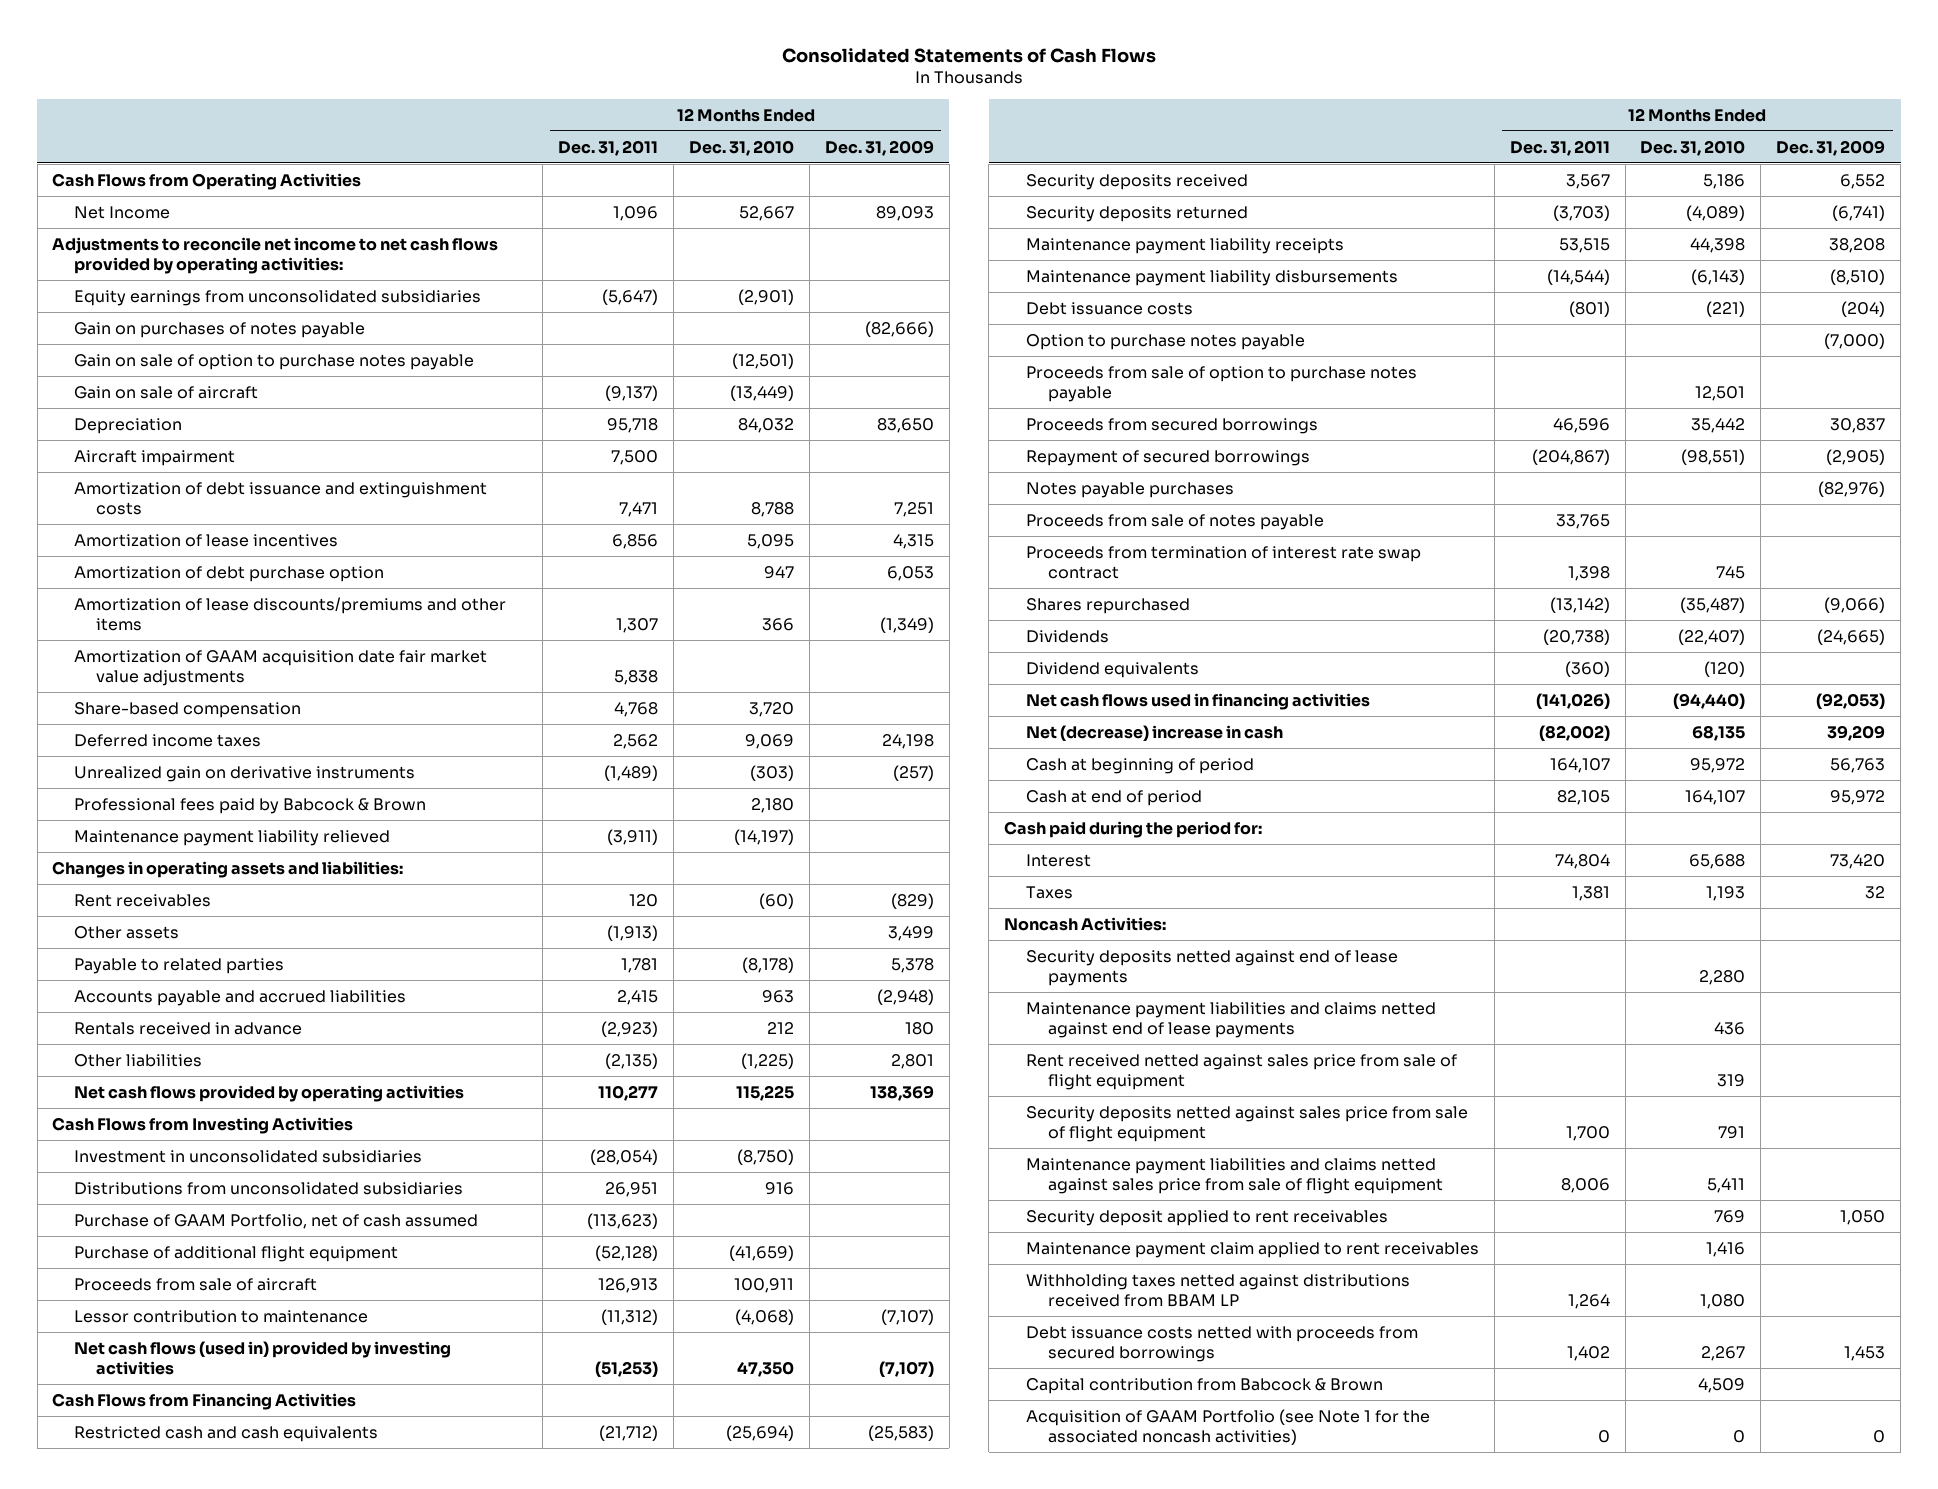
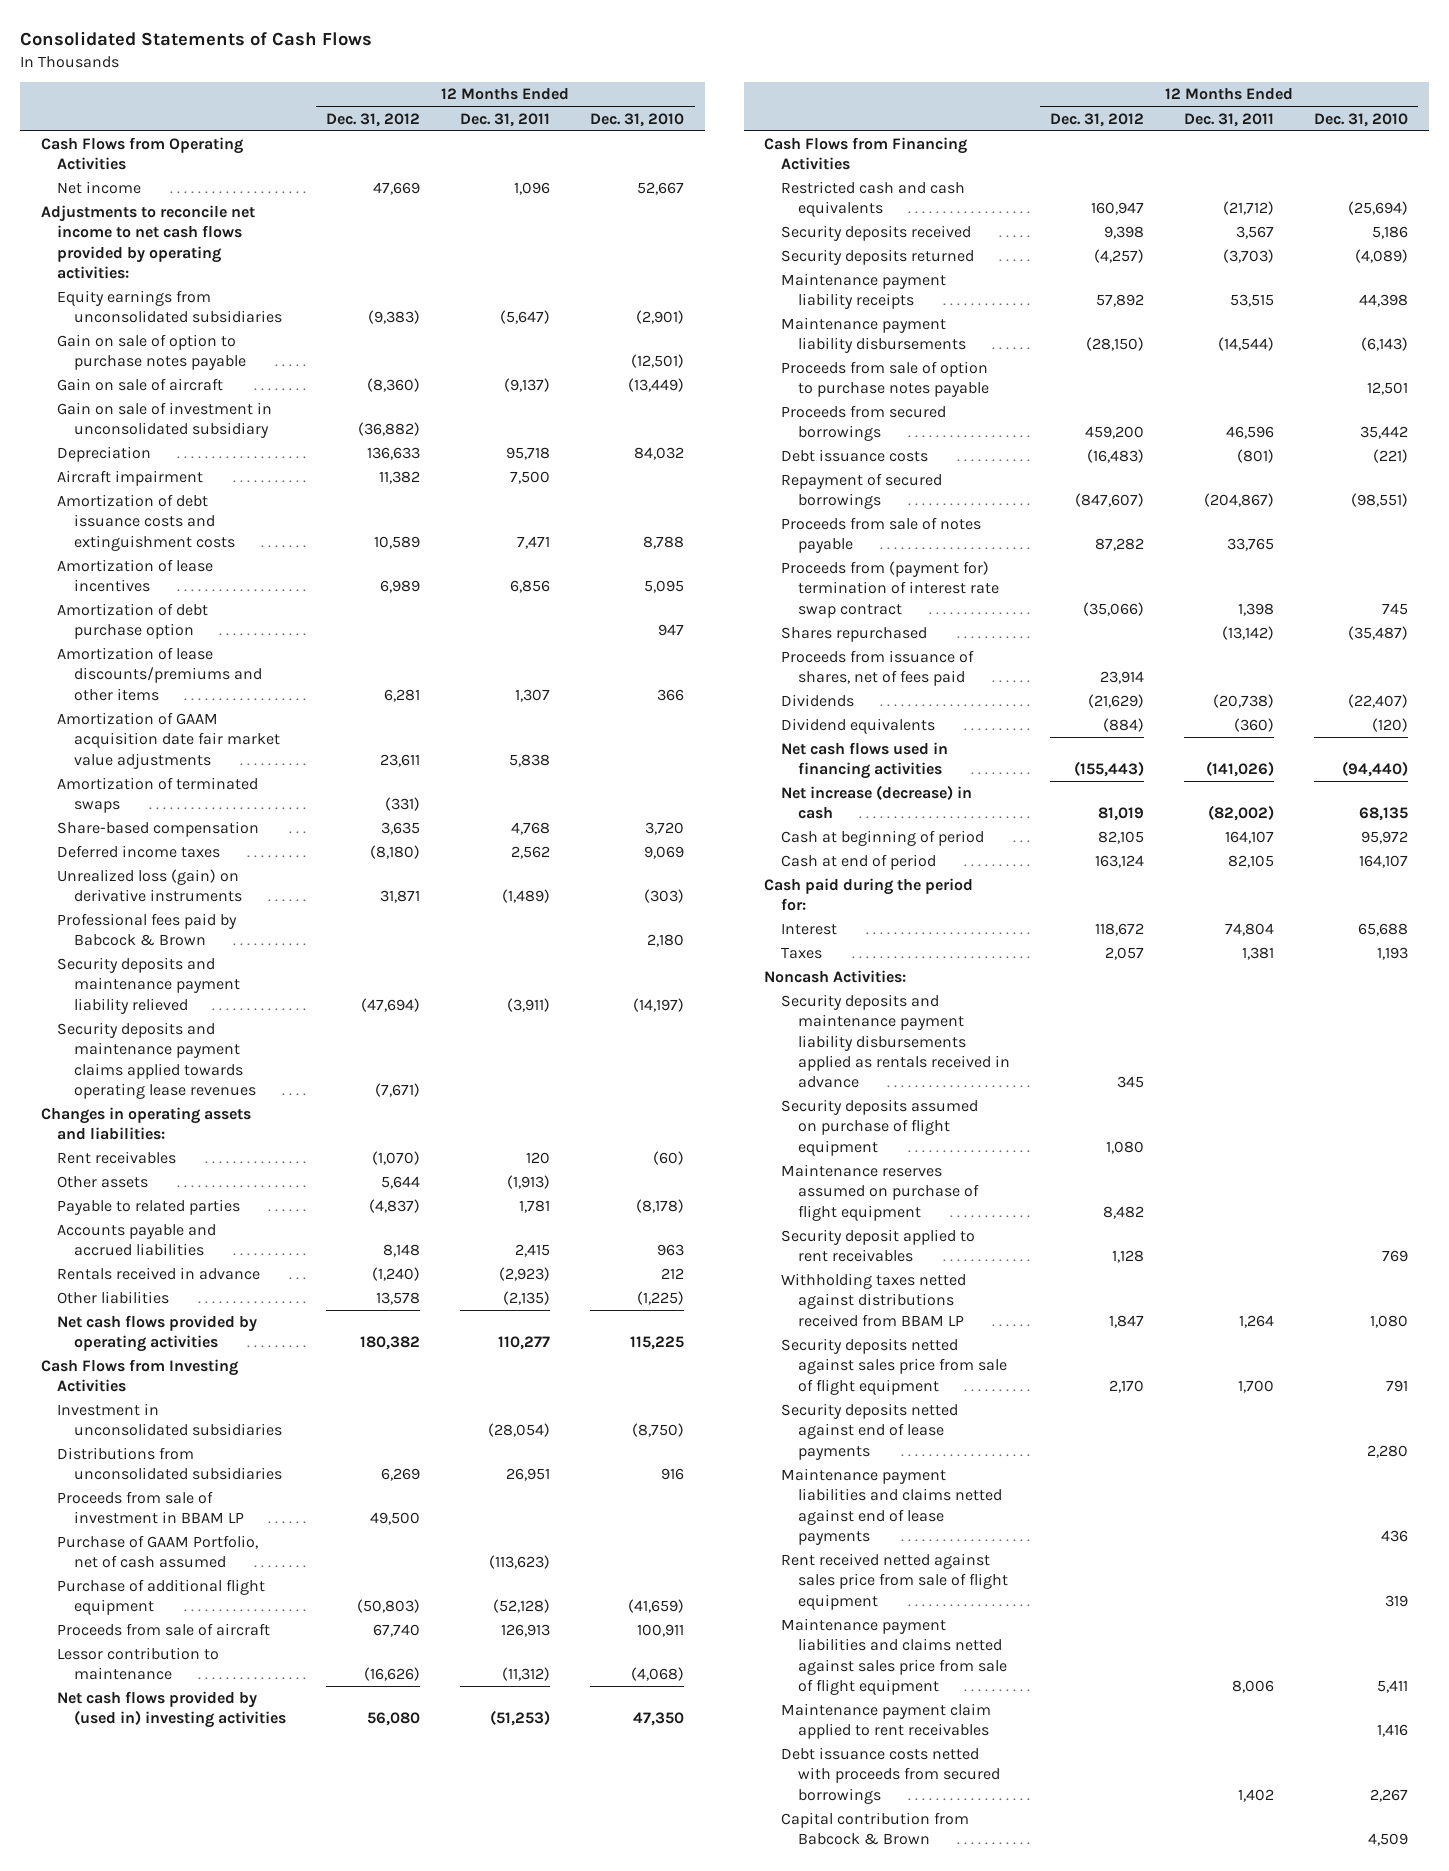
[824,139,934,156] Dec. 31, 2009 -> none
none -> [325,112,420,127] Dec. 31, 2012
[74,205,171,219] Net Income -> [57,181,142,195] Net income
[74,321,366,338] Gain on purchases of notes payable -> none
none -> [57,402,273,439] Gain on sale of investment in unconsolidated subsidiary
[74,481,488,515] Amortization of debt issuance and extinguishment costs -> [57,494,235,551] Amortization of debt issuance costs and extinguishment costs
none -> [57,777,259,814] Amortization of terminated swaps
[74,765,416,782] Unrealized gain on derivative instruments -> [57,869,242,903] Unrealized loss (gain) on derivative instruments
[74,829,391,846] Maintenance payment liability relieved -> [57,957,240,1014] Security deposits and maintenance payment liability relieved
none -> [57,1022,256,1099] Security deposits and maintenance payment claims applied towards operating lease revenues
none -> [57,1491,244,1525] Proceeds from sale of investment in BBAM LP
[74,1340,452,1375] Net cash flows (used in) provided by investing activities -> [57,1691,286,1729] Net cash flows provided by (used in) investing activities
[1025,333,1305,350] Option to purchase notes payable -> none
[1025,301,1193,315] Debt issuance costs -> [781,449,929,463] Debt issuance costs
[1025,481,1234,498] Notes payable purchases -> none
[1025,545,1421,579] Proceeds from termination of interest rate swap contract -> [781,561,999,618] Proceeds from (payment for) termination of interest rate swap contract
none -> [781,650,975,687] Proceeds from issuance of shares, net of fees paid
[1025,724,1283,741] Net (decrease) increase in cash -> [781,785,973,820] Net increase (decrease) in cash
none -> [781,994,1010,1089] Security deposits and maintenance payment liability disbursements applied as rentals received in advance
none -> [781,1099,979,1156] Security deposits assumed on purchase of flight equipment
none -> [781,1164,979,1221] Maintenance reserves assumed on purchase of flight equipment
[1025,1209,1388,1226] Security deposit applied to rent receivables -> [781,1229,976,1263] Security deposit applied to rent receivables
[1025,1273,1410,1307] Withholding taxes netted against distributions received from BBAM LP -> [781,1273,967,1327] Withholding taxes netted against distributions received from BBAM LP
[1025,1105,1468,1142] Security deposits netted against sales price from sale of flight equipment -> [781,1338,1007,1395] Security deposits netted against sales price from sale of flight equipment
[1025,1408,1430,1445] Acquisition of GAAM Portfolio (see Note 1 for the associated noncash activities) -> none

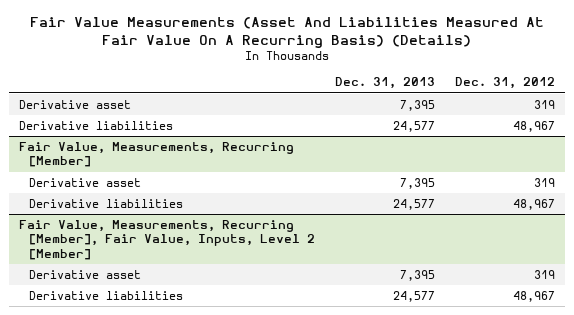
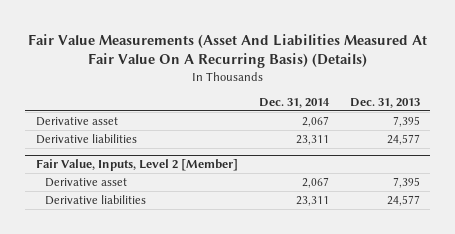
[454,77,555,90] Dec. 31, 2012 -> none
none -> [258,97,330,108] Dec. 31, 2014
[19,142,295,168] Fair Value, Measurements, Recurring [Member] -> none
[29,178,142,188] Derivative asset -> none
[29,199,184,209] Derivative liabilities -> none
[19,220,316,260] Fair Value, Measurements, Recurring [Member], Fair Value, Inputs, Level 2 [Member] -> [35,159,238,172] Fair Value, Inputs, Level 2 [Member]

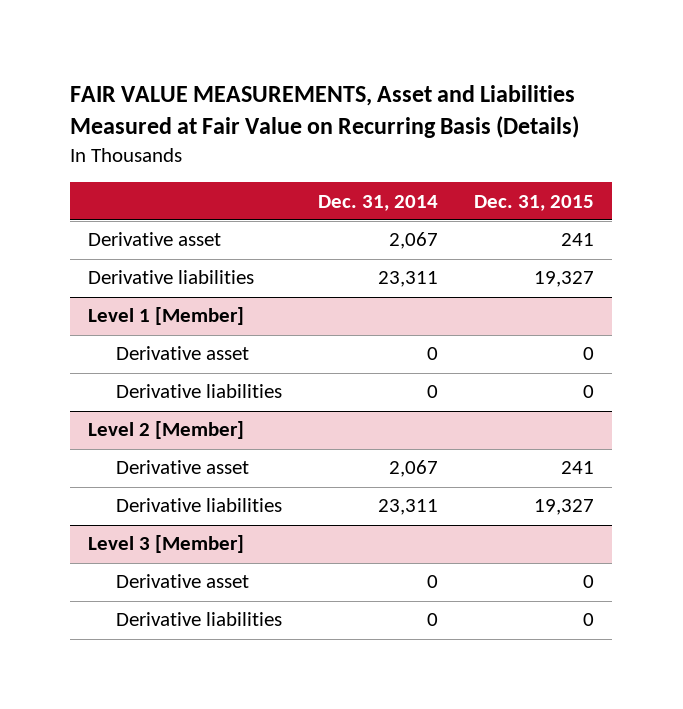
[27,33,427,68] Fair Value Measurements (Asset And Liabilities Measured At Fair Value On A Recurring Basis) (Details) -> [70,85,580,139] FAIR VALUE MEASUREMENTS, Asset and Liabilities Measured at Fair Value on Recurring Basis (Details)
[349,97,420,108] Dec. 31, 2013 -> none
none -> [474,194,595,211] Dec. 31, 2015
none -> [88,307,245,326] Level 1 [Member]
none -> [116,346,250,361] Derivative asset
none -> [116,384,283,399] Derivative liabilities
[35,159,238,172] Fair Value, Inputs, Level 2 [Member] -> [88,421,245,440] Level 2 [Member]
none -> [88,535,245,554] Level 3 [Member]
none -> [116,574,250,589] Derivative asset
none -> [116,612,283,627] Derivative liabilities

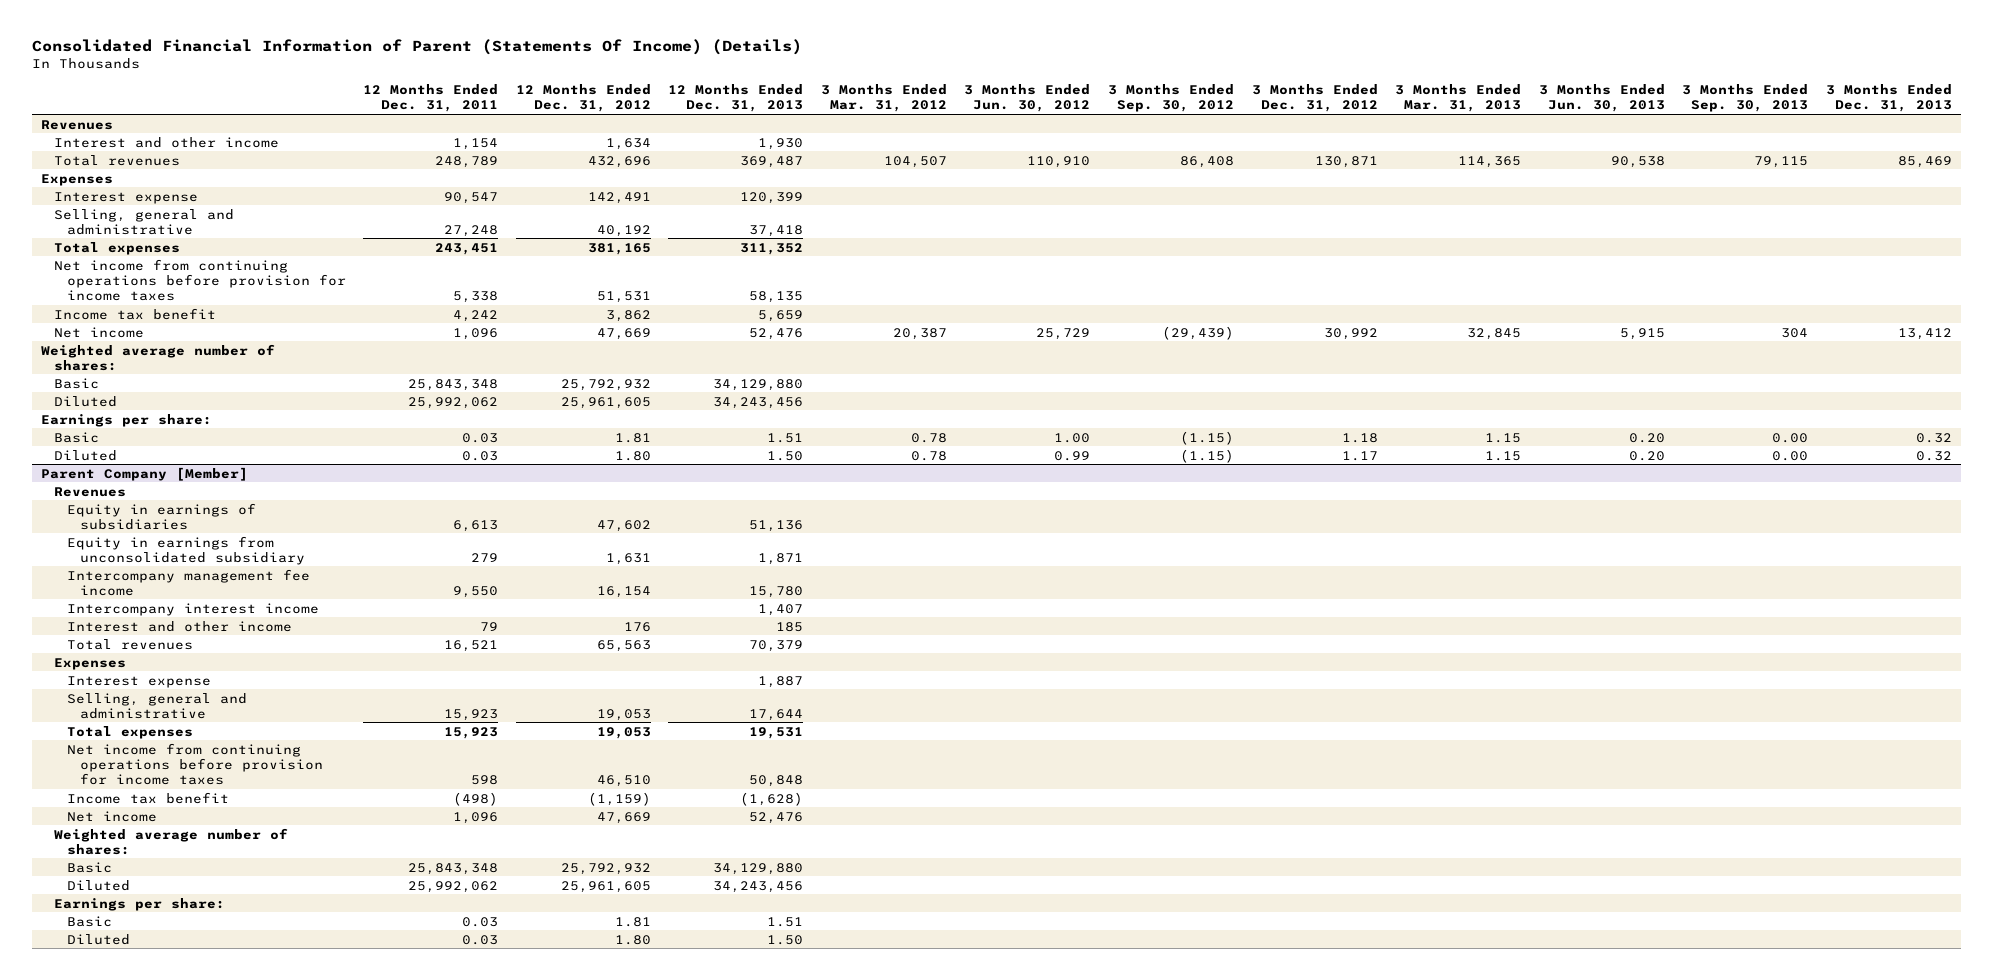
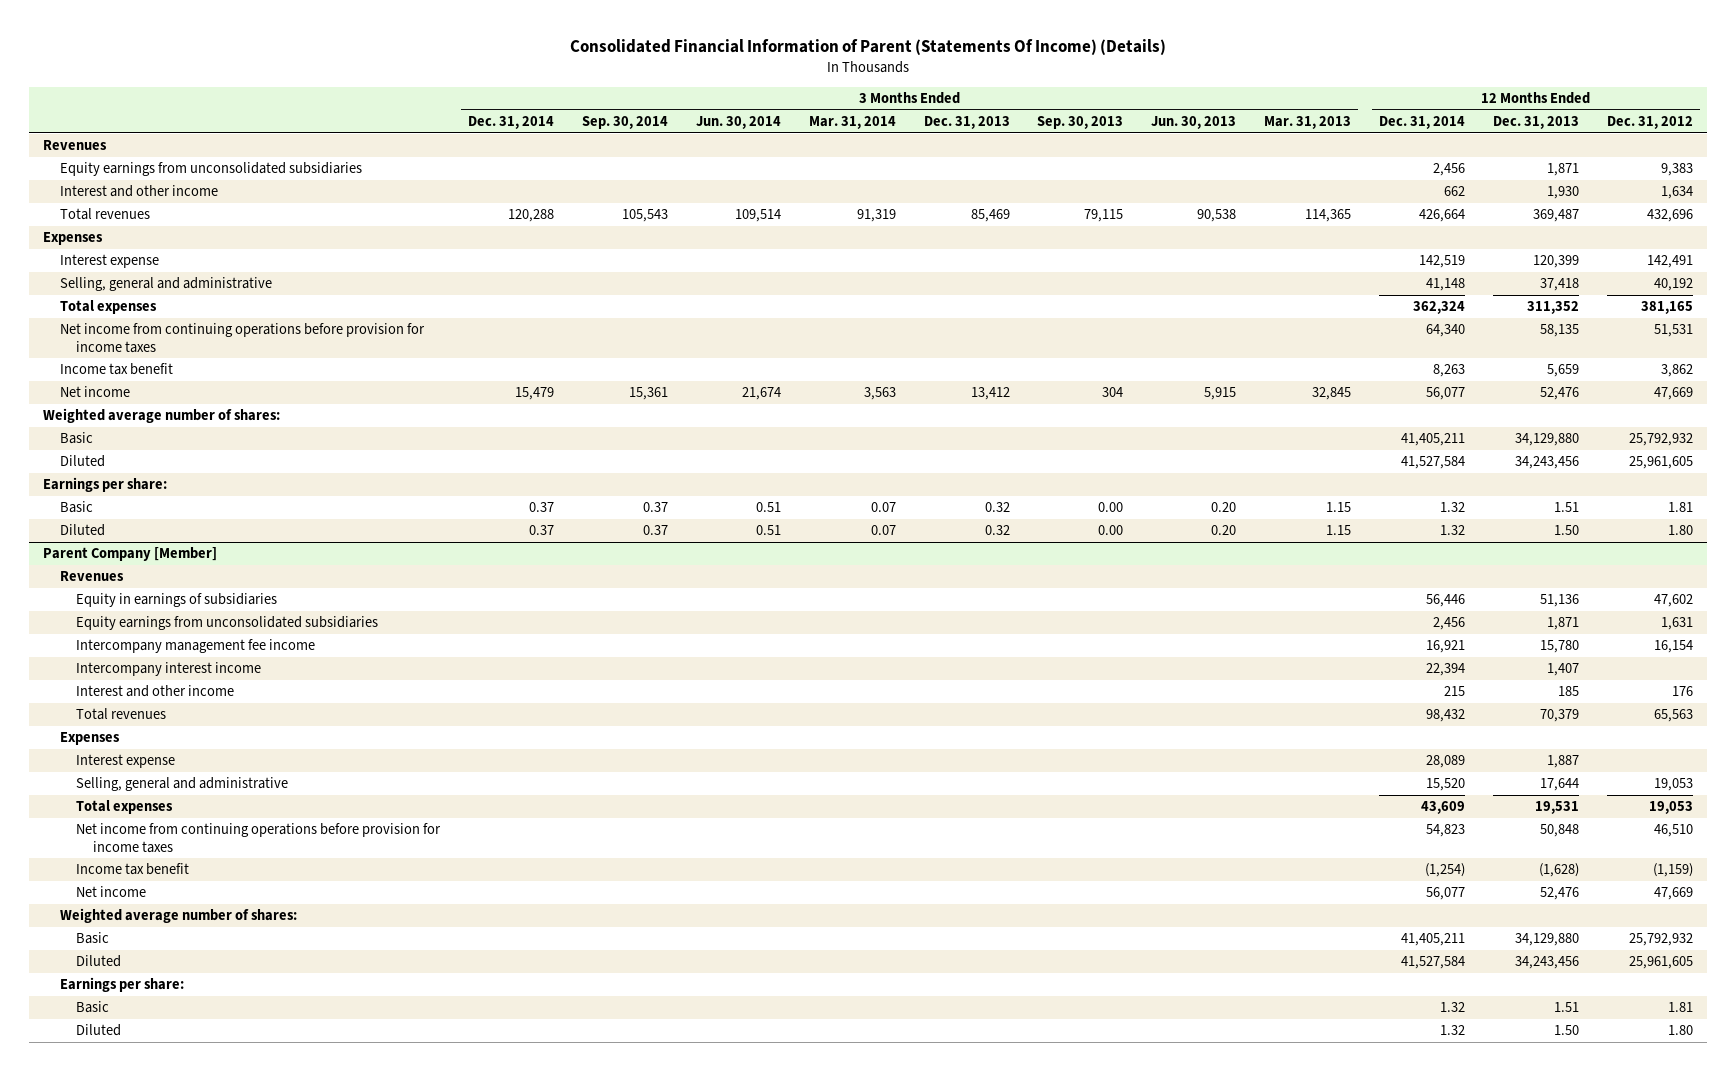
[363,84,499,113] 12 Months Ended Dec. 31, 2011 -> none
[820,84,947,113] 3 Months Ended Mar. 31, 2012 -> none
[964,84,1091,113] 3 Months Ended Jun. 30, 2012 -> none
[1108,84,1235,113] 3 Months Ended Sep. 30, 2012 -> none
[1251,84,1378,113] 3 Months Ended Dec. 31, 2012 -> none
none -> [468,116,555,130] Dec. 31, 2014
none -> [581,116,668,130] Sep. 30, 2014
none -> [695,116,781,130] Jun. 30, 2014
none -> [808,116,896,130] Mar. 31, 2014
none -> [1379,116,1466,130] Dec. 31, 2014
none -> [59,162,362,177] Equity earnings from unconsolidated subsidiaries
[66,535,305,565] Equity in earnings from unconsolidated subsidiary -> [76,616,379,631] Equity earnings from unconsolidated subsidiaries

